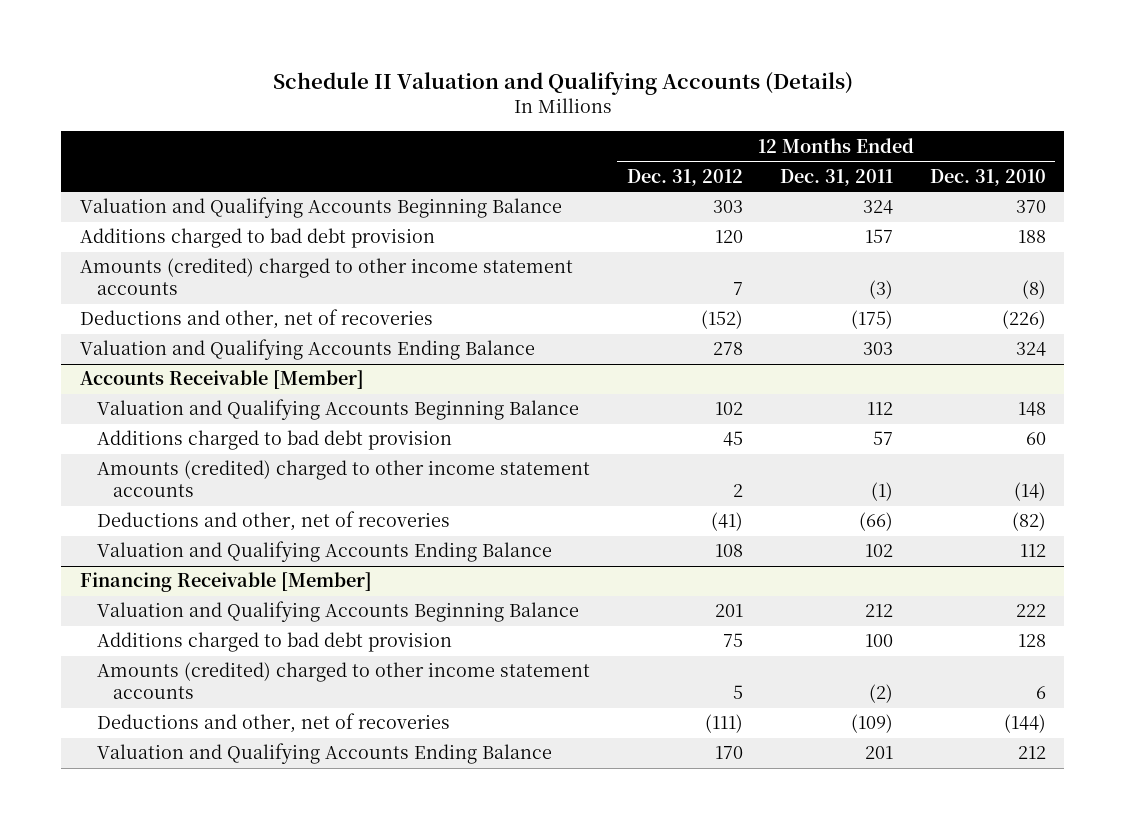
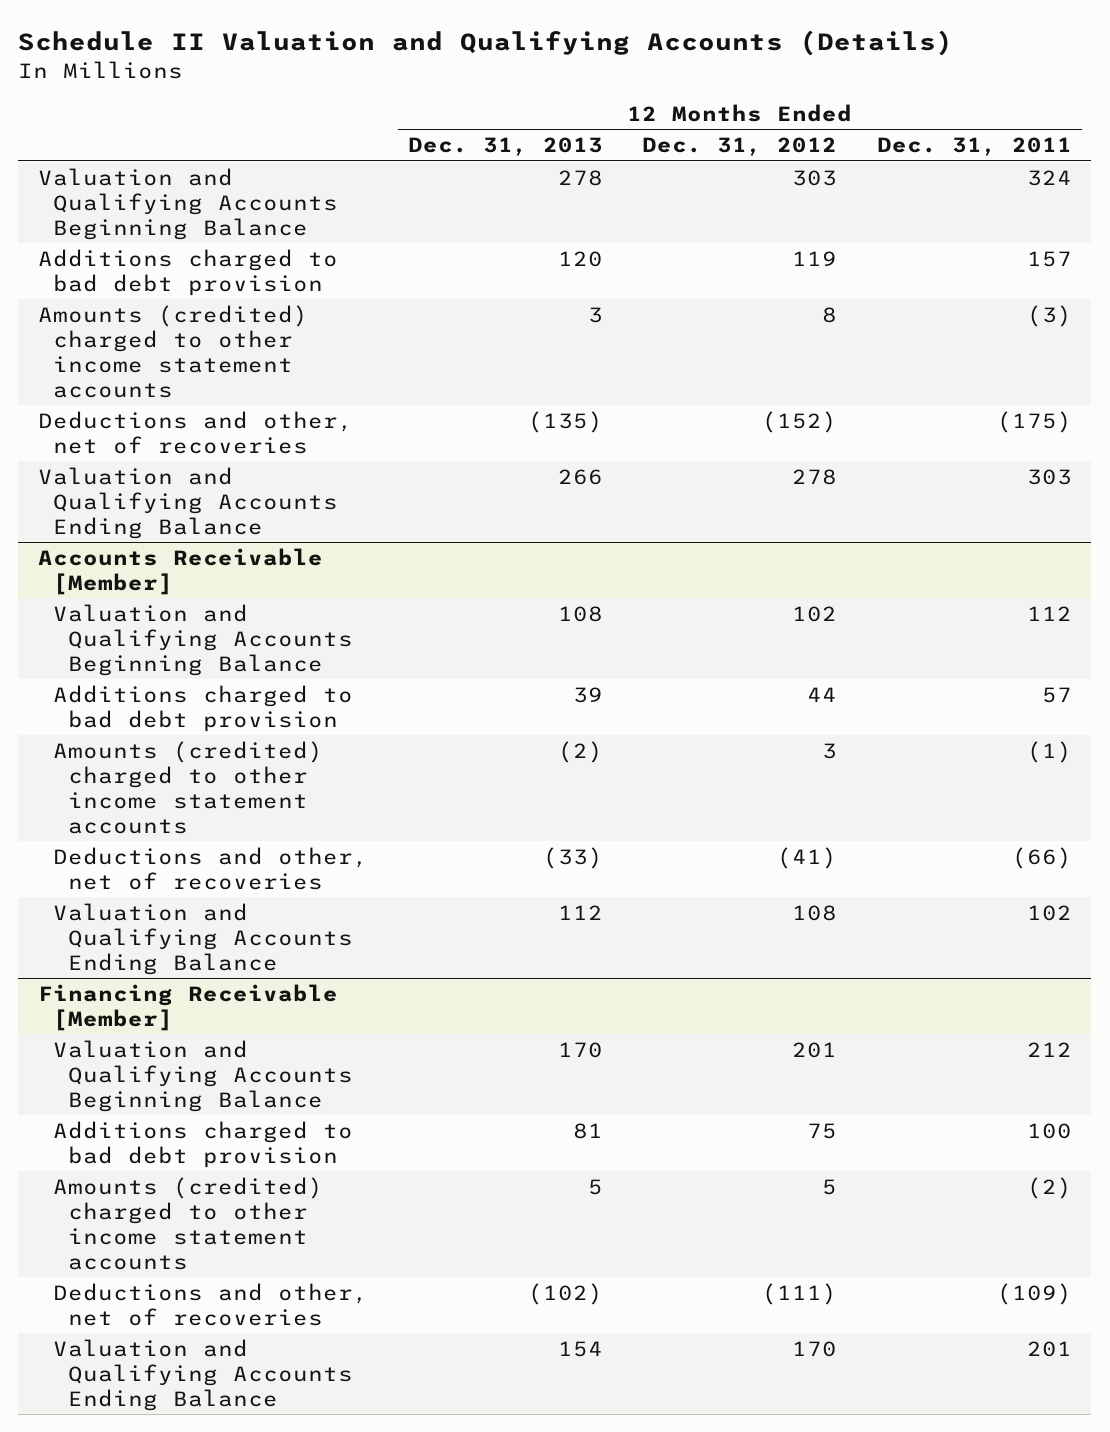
[929,168,1046,186] Dec. 31, 2010 -> none
none -> [407,137,603,157] Dec. 31, 2013
[714,230,743,244] 120 -> [792,250,838,266] 119
[732,282,743,296] 7 -> [822,306,838,323] 8
[722,431,743,447] 45 -> [807,686,838,702] 44
[732,484,743,498] 2 -> [822,742,838,759] 3

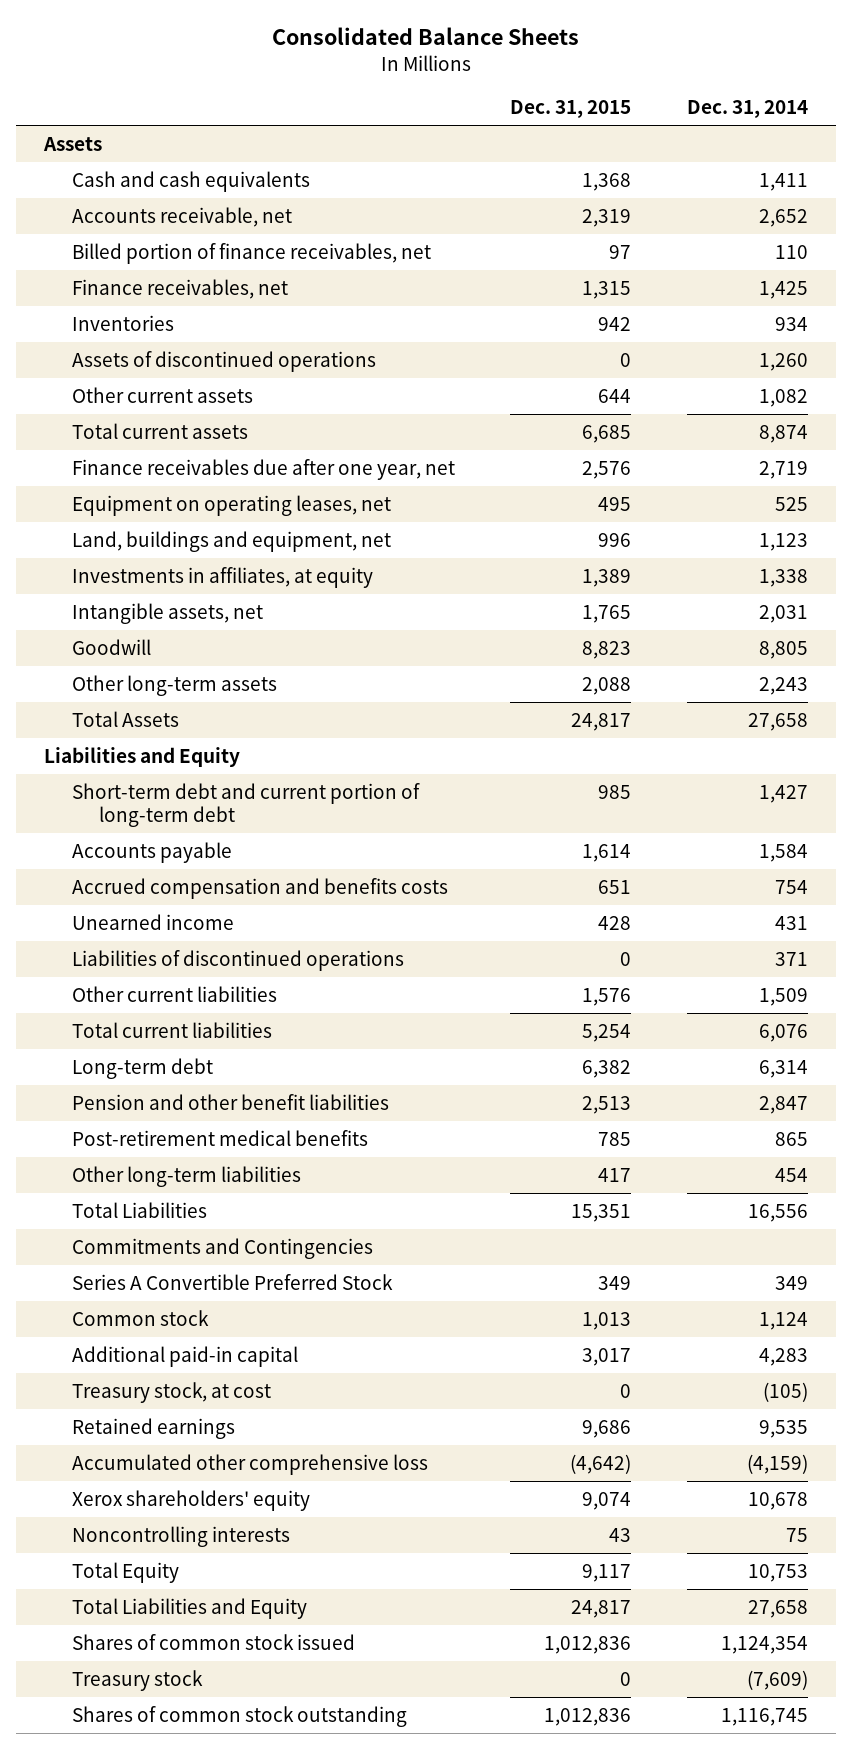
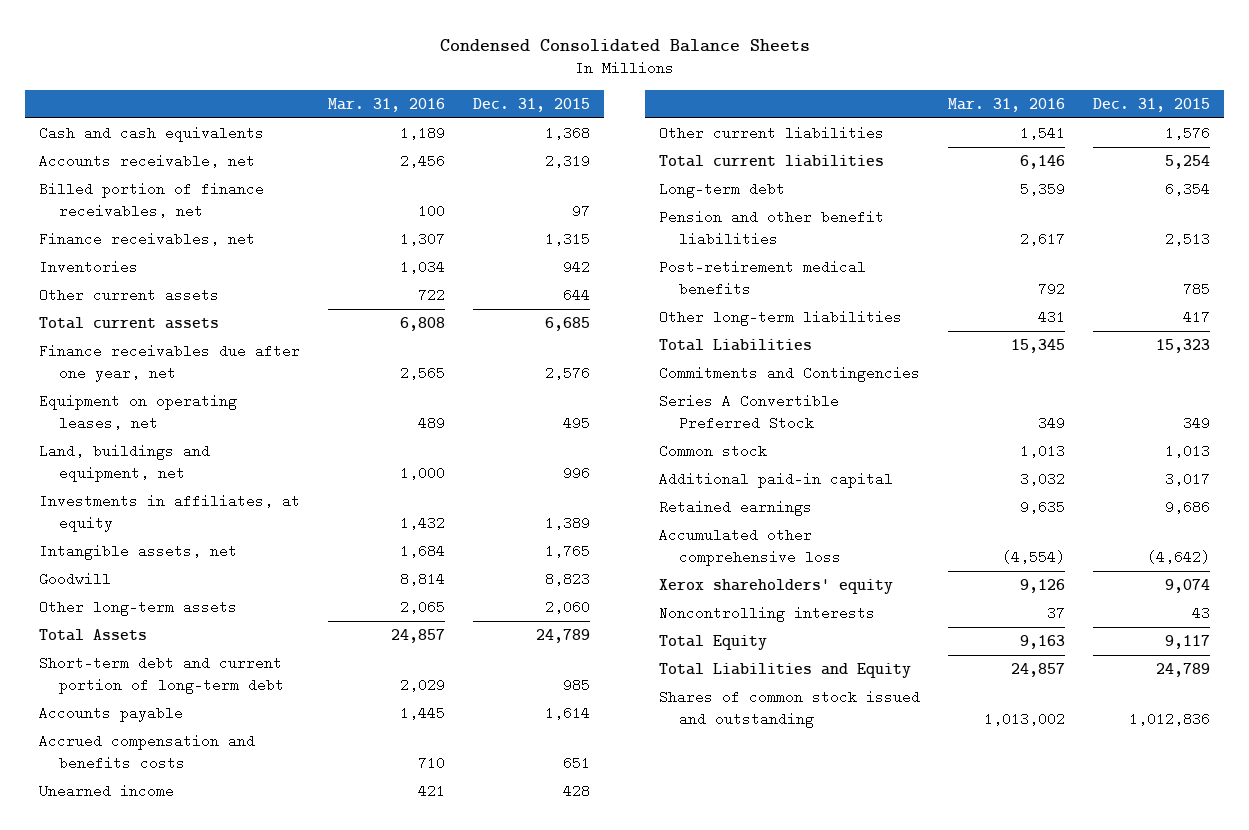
[272,27,580,46] Consolidated Balance Sheets -> [439,38,810,52] Condensed Consolidated Balance Sheets
[686,100,808,119] Dec. 31, 2014 -> none
none -> [328,97,446,112] Mar. 31, 2016
[43,136,103,151] Assets -> none
[71,350,376,372] Assets of discontinued operations -> none
[44,746,241,767] Liabilities and Equity -> none
[582,676,632,695] 2,088 -> [545,600,591,615] 2,060
[571,712,632,731] 24,817 -> [536,629,591,644] 24,789
[71,949,404,971] Liabilities of discontinued operations -> none
[582,1059,632,1078] 6,382 -> [1165,182,1211,197] 6,354
[571,1203,632,1222] 15,351 -> [1156,339,1211,354] 15,323
[71,1381,271,1403] Treasury stock, at cost -> none
[71,1669,203,1691] Treasury stock -> none
[71,1705,407,1727] Shares of common stock outstanding -> none
[571,1599,632,1618] 24,817 -> [1156,663,1211,678] 24,789
[71,1633,355,1650] Shares of common stock issued -> [659,690,921,728] Shares of common stock issued and outstanding

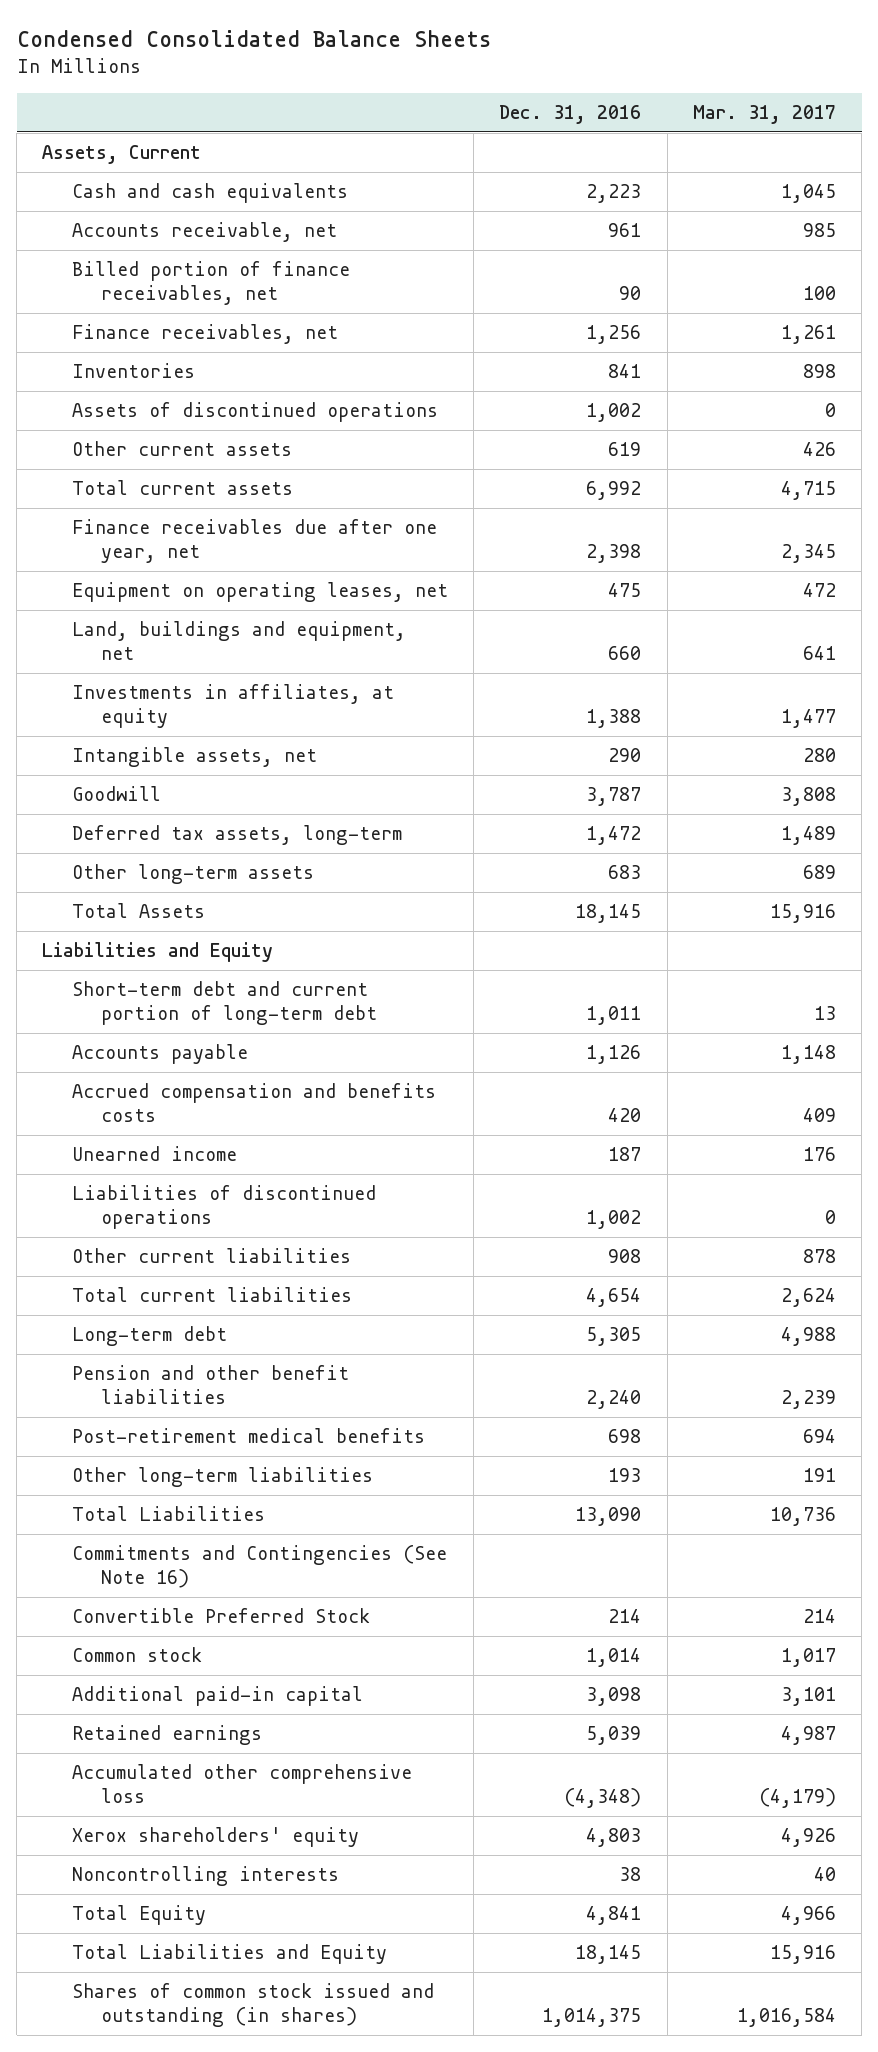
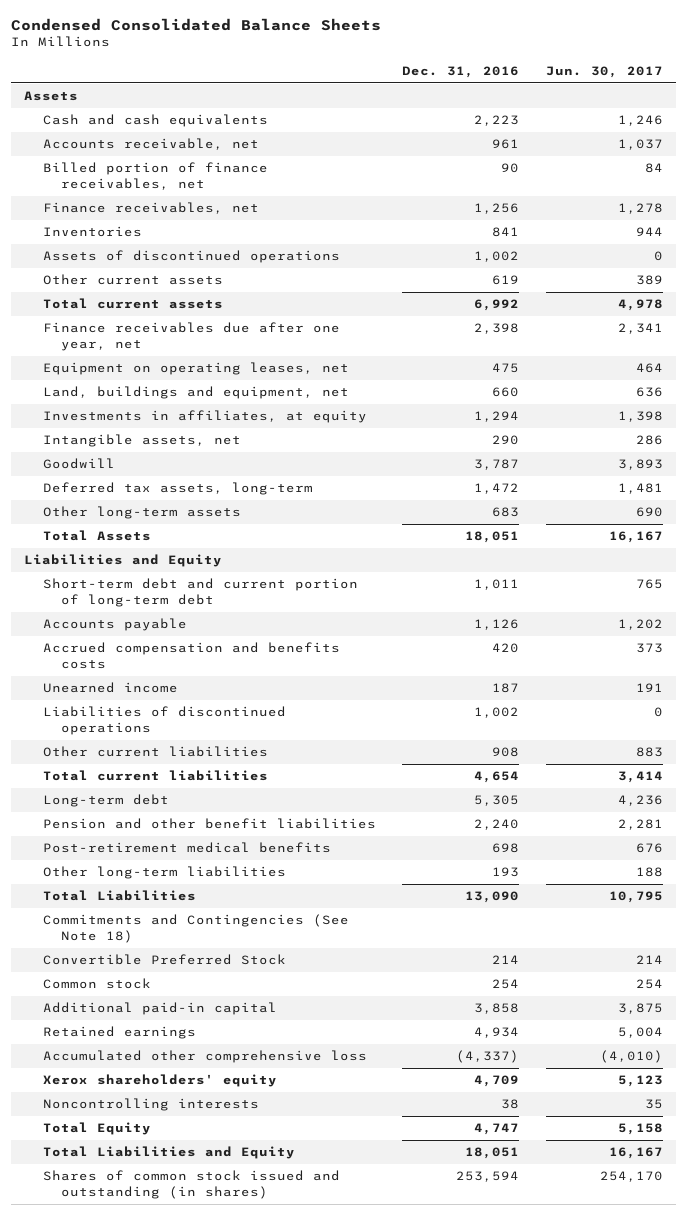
[692,104,836,124] Mar. 31, 2017 -> none
none -> [546,65,664,78] Jun. 30, 2017
[42,145,202,165] Assets, Current -> [24,91,79,102] Assets
[586,709,642,729] 1,388 -> [474,411,520,423] 1,294
[575,904,642,924] 18,145 -> [465,531,520,544] 18,051
[71,1545,447,1589] Commitments and Contingencies (See Note 16) -> [42,914,349,943] Commitments and Contingencies (See Note 18)
[586,1648,642,1668] 1,014 -> [492,979,520,990] 254
[586,1687,642,1707] 3,098 -> [474,1003,520,1015] 3,858
[586,1726,642,1746] 5,039 -> [474,1027,520,1039] 4,934
[564,1788,642,1809] (4,348) -> [456,1050,520,1064] (4,337)
[586,1828,642,1848] 4,803 -> [474,1075,520,1088] 4,709
[586,1906,642,1926] 4,841 -> [474,1123,520,1136] 4,747
[575,1945,642,1965] 18,145 -> [465,1147,520,1160] 18,051
[542,2008,642,2028] 1,014,375 -> [456,1171,520,1183] 253,594

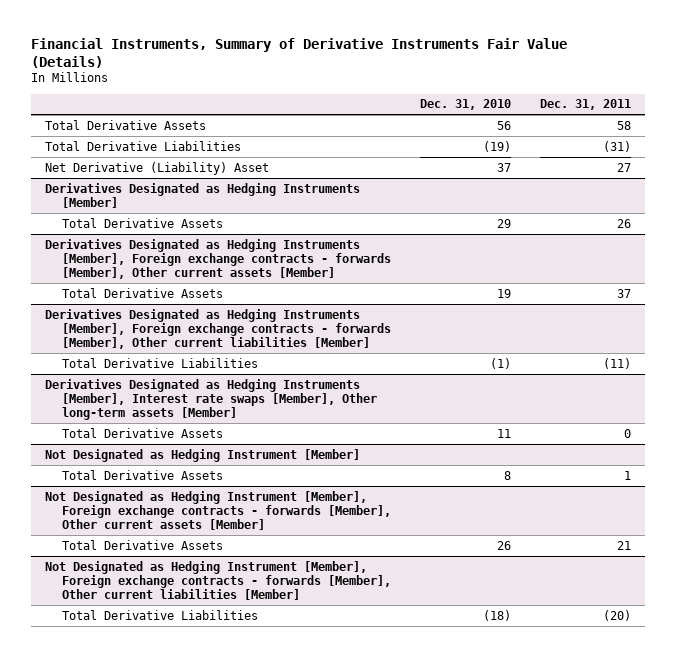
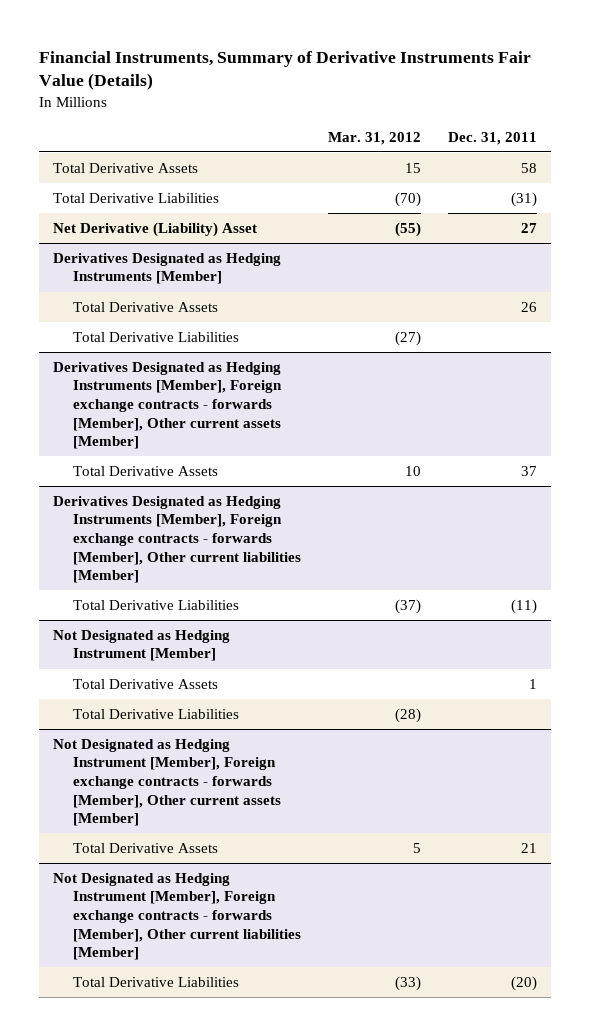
[420,99,512,111] Dec. 31, 2010 -> none
none -> [327,131,421,145] Mar. 31, 2012
none -> [72,331,239,342] Total Derivative Liabilities
[44,378,378,421] Derivatives Designated as Hedging Instruments [Member], Interest rate swaps [Member], Other long-term assets [Member] -> none
[62,427,224,438] Total Derivative Assets -> none
none -> [72,708,239,719] Total Derivative Liabilities

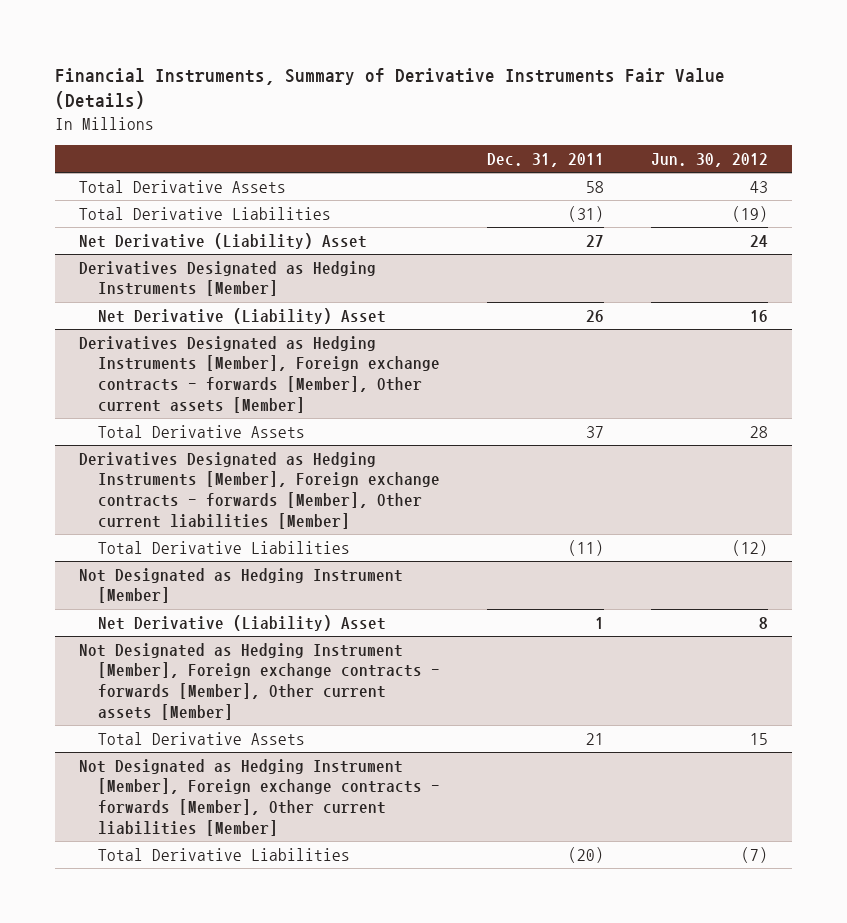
[327,131,421,145] Mar. 31, 2012 -> none
none -> [651,152,769,167] Jun. 30, 2012
[72,301,218,312] Total Derivative Assets -> none
[72,331,239,342] Total Derivative Liabilities -> none
none -> [98,307,387,324] Net Derivative (Liability) Asset
[72,678,218,689] Total Derivative Assets -> none
[72,708,239,719] Total Derivative Liabilities -> none
none -> [98,614,387,631] Net Derivative (Liability) Asset

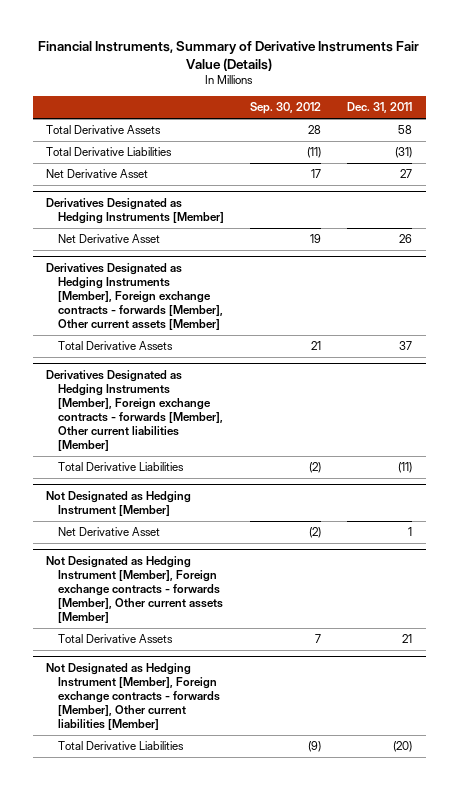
[651,152,769,167] Jun. 30, 2012 -> none
none -> [250,102,322,115] Sep. 30, 2012
[78,232,367,249] Net Derivative (Liability) Asset -> [45,169,148,179] Net Derivative Asset
[98,307,387,324] Net Derivative (Liability) Asset -> [57,234,160,244] Net Derivative Asset
[98,614,387,631] Net Derivative (Liability) Asset -> [57,527,160,537] Net Derivative Asset

